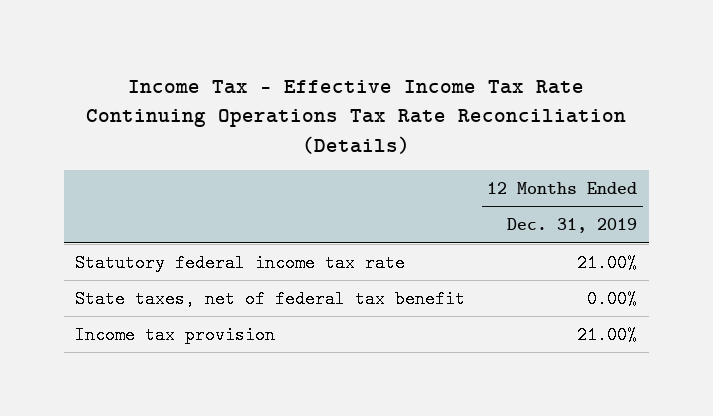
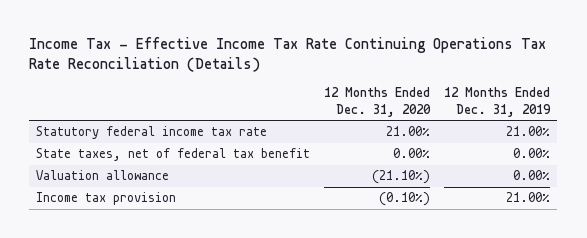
none -> [324,87,432,117] 12 Months Ended Dec. 31, 2020
none -> [36,170,170,181] Valuation allowance

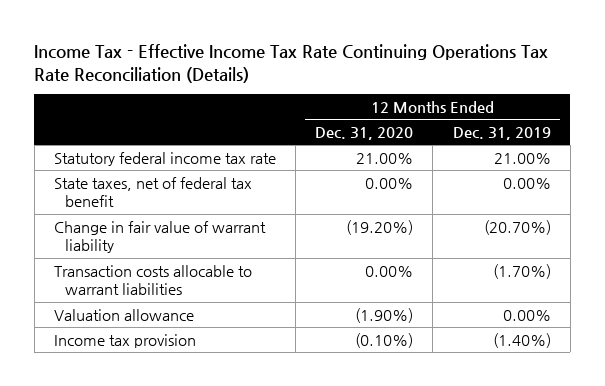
none -> [54,220,267,254] Change in fair value of warrant liability
none -> [54,264,253,296] Transaction costs allocable to warrant liabilities
[372,170,431,185] (21.10%) -> [355,307,414,323] (1.90%)
[506,192,551,203] 21.00% -> [492,332,551,348] (1.40%)

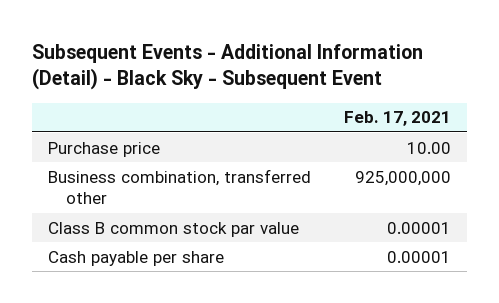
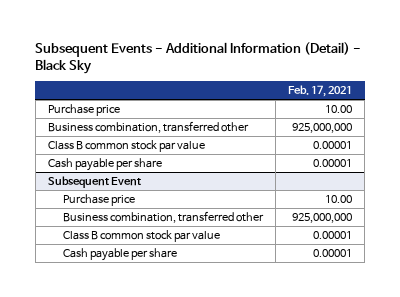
[32,43,424,91] Subsequent Events - Additional Information (Detail) - Black Sky - Subsequent Event -> [35,41,362,74] Subsequent Events - Additional Information (Detail) - Black Sky
none -> [47,176,141,189] Subsequent Event
none -> [62,194,135,207] Purchase price
none -> [62,211,264,224] Business combination, transferred other
none -> [62,230,220,243] Class B common stock par value
none -> [62,248,177,262] Cash payable per share

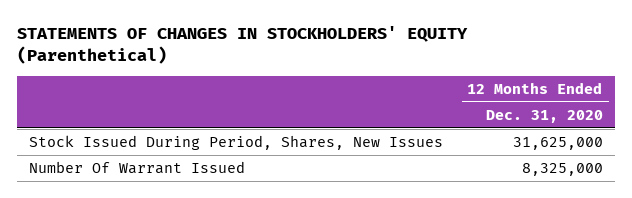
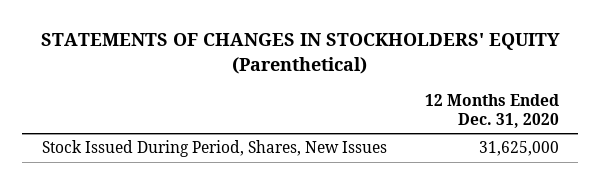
[29,161,246,175] Number Of Warrant Issued -> none

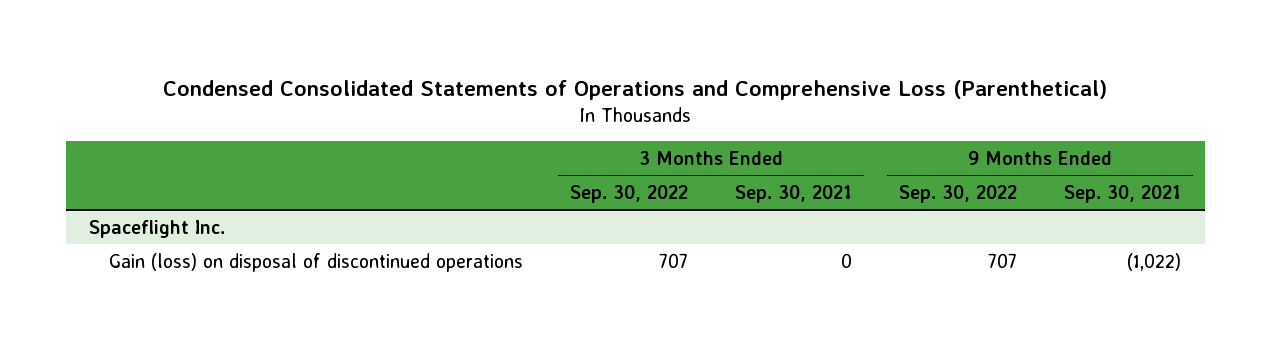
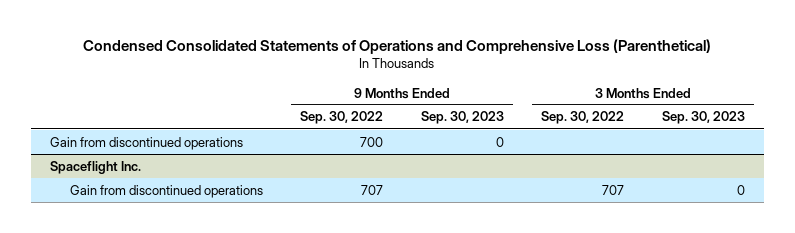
[735,184,853,203] Sep. 30, 2021 -> none
[1064,184,1182,203] Sep. 30, 2021 -> none
none -> [420,111,504,125] Sep. 30, 2023
none -> [661,111,745,125] Sep. 30, 2023
none -> [49,136,243,150] Gain from discontinued operations
[108,252,523,272] Gain (loss) on disposal of discontinued operations -> [69,184,263,198] Gain from discontinued operations

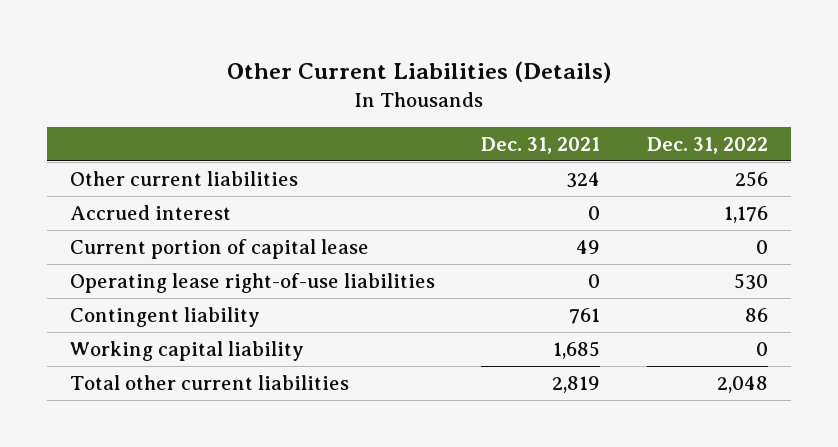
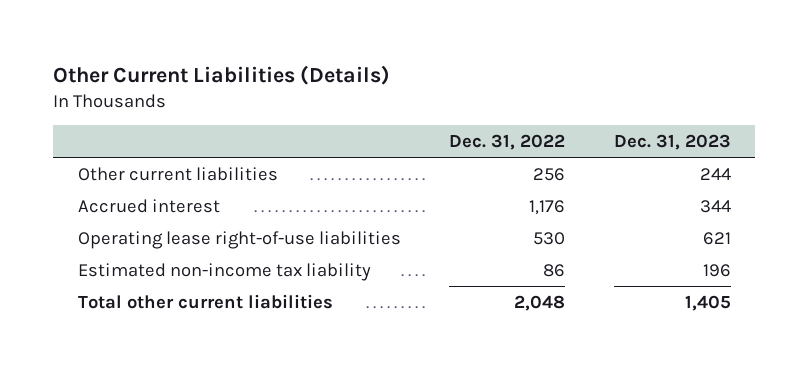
[481,137,601,155] Dec. 31, 2021 -> none
none -> [613,134,731,151] Dec. 31, 2023
[69,238,369,259] Current portion of capital lease -> none
[69,340,304,361] Working capital liability -> none
[69,306,260,327] Contingent liability -> [77,262,371,281] Estimated non-income tax liability

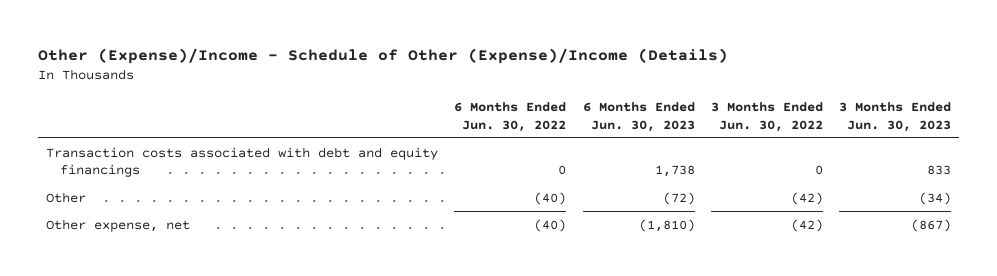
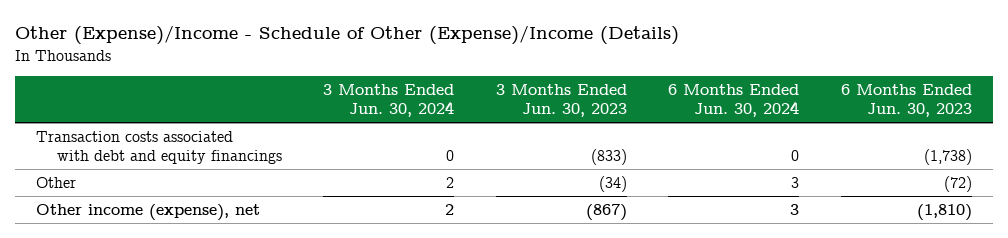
[454,101,567,132] 6 Months Ended Jun. 30, 2022 -> none
[710,101,823,132] 3 Months Ended Jun. 30, 2022 -> none
none -> [323,84,455,118] 3 Months Ended Jun. 30, 2024
none -> [668,84,800,118] 6 Months Ended Jun. 30, 2024
[654,165,695,178] 1,738 -> [923,148,972,165] (1,738)
[927,165,952,176] 833 -> [590,148,627,165] (833)
[46,218,191,232] Other expense, net -> [35,203,260,221] Other income (expense), net

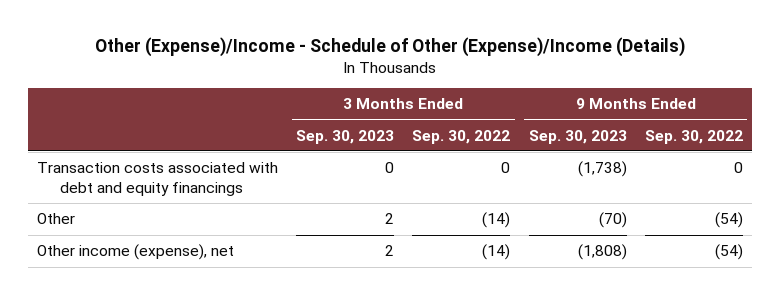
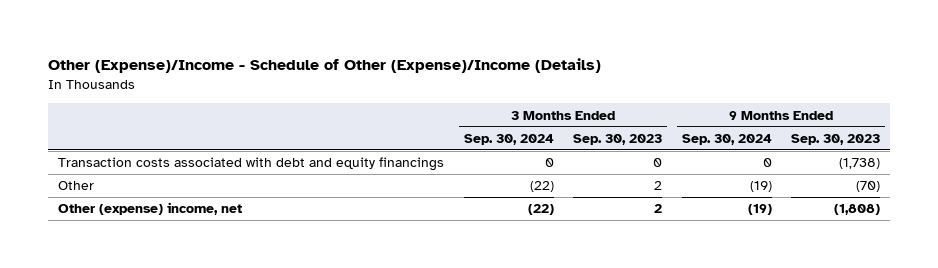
[412,129,511,144] Sep. 30, 2022 -> none
[644,129,743,144] Sep. 30, 2022 -> none
none -> [463,134,554,146] Sep. 30, 2024
none -> [681,134,772,146] Sep. 30, 2024
[37,244,235,261] Other income (expense), net -> [58,202,243,216] Other (expense) income, net

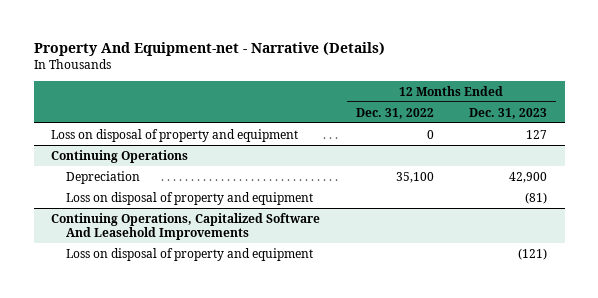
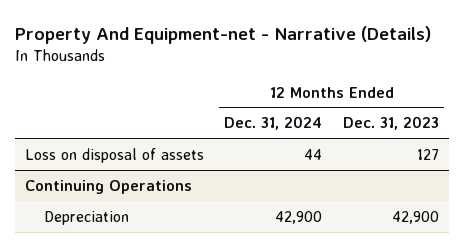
[355,107,434,119] Dec. 31, 2022 -> none
none -> [224,116,323,131] Dec. 31, 2024
[51,128,299,142] Loss on disposal of property and equipment -> [25,147,205,163] Loss on disposal of assets
[66,191,314,205] Loss on disposal of property and equipment -> none
[51,212,321,241] Continuing Operations, Capitalized Software And Leasehold Improvements -> none
[66,247,314,261] Loss on disposal of property and equipment -> none

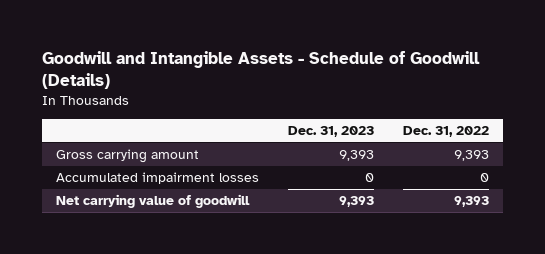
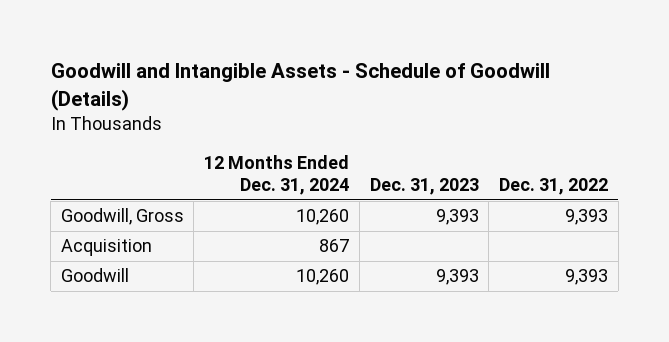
none -> [204,154,350,196] 12 Months Ended Dec. 31, 2024
[56,172,260,185] Accumulated impairment losses -> none
[56,149,200,164] Gross carrying amount -> [60,208,184,226] Goodwill, Gross
none -> [60,239,152,257] Acquisition
[56,194,251,209] Net carrying value of goodwill -> [60,268,129,283] Goodwill

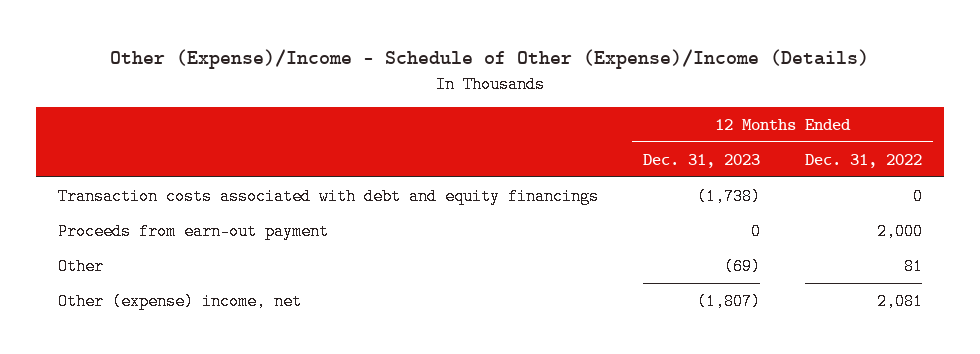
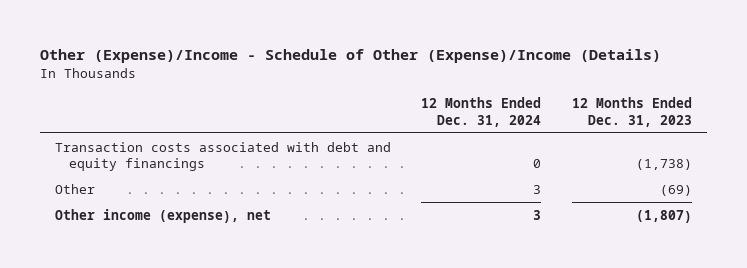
[804,153,922,168] Dec. 31, 2022 -> none
none -> [421,97,542,127] 12 Months Ended Dec. 31, 2024
[58,222,330,240] Proceeds from earn-out payment -> none
[58,292,303,310] Other (expense) income, net -> [55,208,272,223] Other income (expense), net

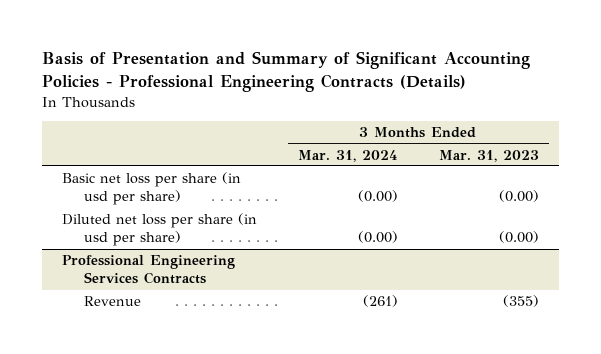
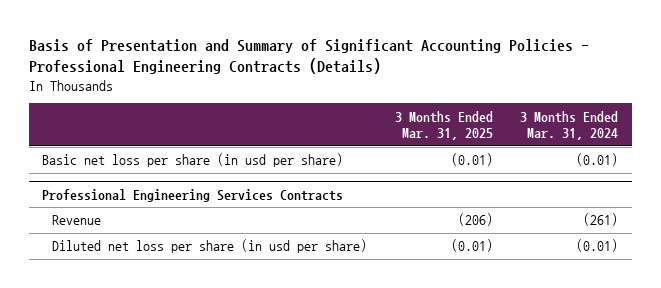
[438,149,539,162] Mar. 31, 2023 -> none
none -> [394,110,493,141] 3 Months Ended Mar. 31, 2025
[62,213,258,247] Diluted net loss per share (in usd per share) -> none
[357,190,398,203] (0.00) -> [576,153,619,167] (0.01)
none -> [52,239,368,254] Diluted net loss per share (in usd per share)

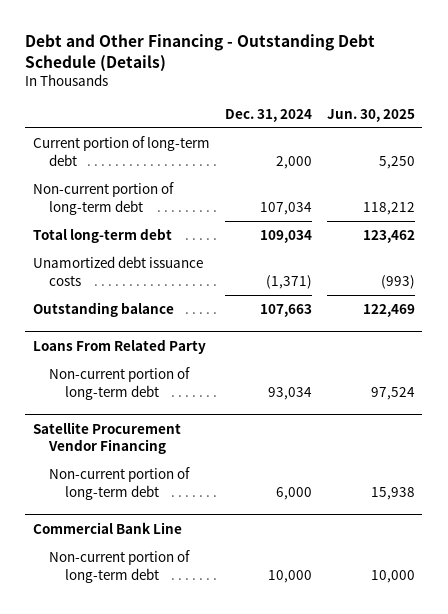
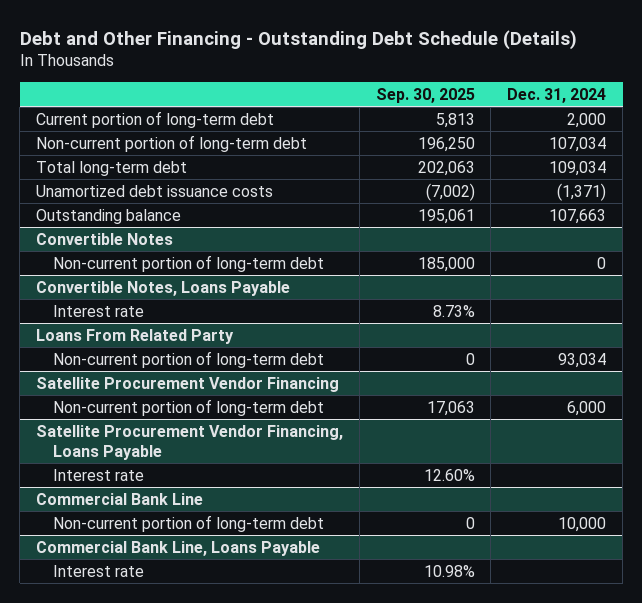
[326,108,415,122] Jun. 30, 2025 -> none
none -> [375,88,475,104] Sep. 30, 2025
none -> [35,232,173,245] Convertible Notes
none -> [52,254,324,272] Non-current portion of long-term debt
none -> [35,280,290,296] Convertible Notes, Loans Payable
none -> [52,304,144,317] Interest rate
none -> [35,424,343,460] Satellite Procurement Vendor Financing, Loans Payable
none -> [52,468,144,481] Interest rate
none -> [35,540,320,556] Commercial Bank Line, Loans Payable
none -> [52,564,144,577] Interest rate

